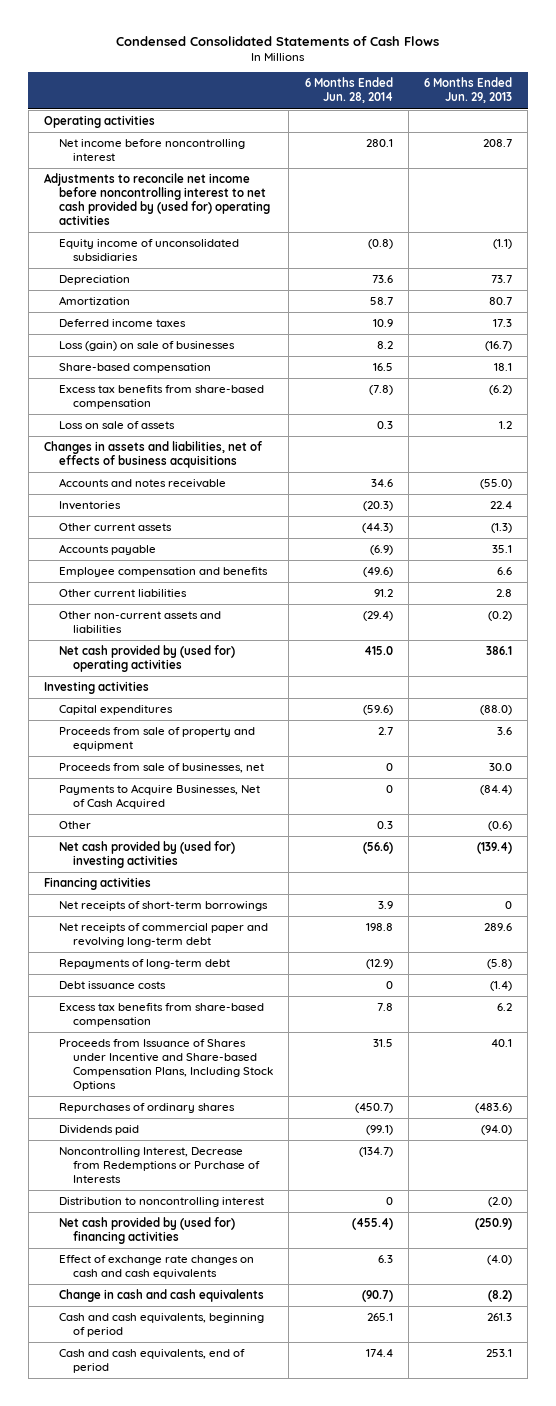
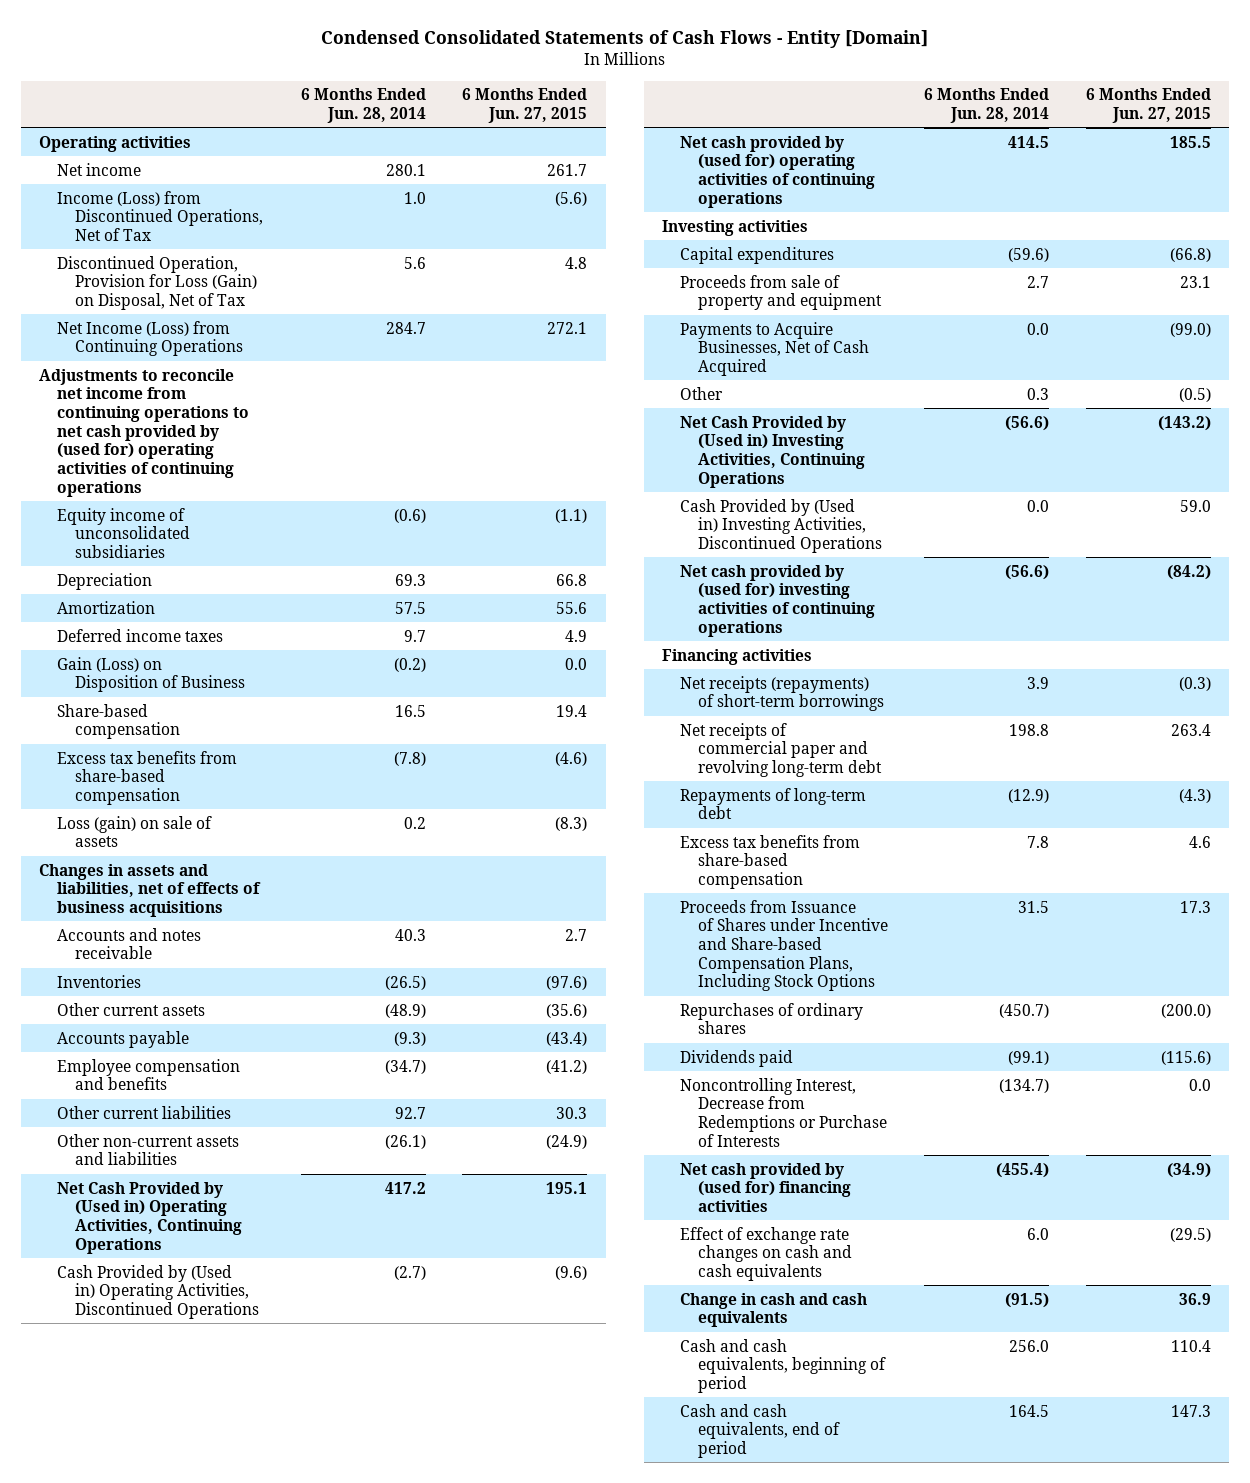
[115,35,439,46] Condensed Consolidated Statements of Cash Flows -> [320,30,928,49] Condensed Consolidated Statements of Cash Flows - Entity [Domain]
[423,77,512,104] 6 Months Ended Jun. 29, 2013 -> none
none -> [462,88,588,123] 6 Months Ended Jun. 27, 2015
[58,139,245,162] Net income before noncontrolling interest -> [56,162,141,176] Net income
none -> [56,190,263,241] Income (Loss) from Discontinued Operations, Net of Tax
none -> [56,255,257,310] Discontinued Operation, Provision for Loss (Gain) on Disposal, Net of Tax
none -> [56,320,243,357] Net Income (Loss) from Continuing Operations
[43,173,270,226] Adjustments to reconcile net income before noncontrolling interest to net cash provided by (used for) operating activities -> [38,368,249,497] Adjustments to reconcile net income from continuing operations to net cash provided by (used for) operating activities of continuing operations
[367,239,393,250] (0.8) -> [394,508,427,523] (0.6)
[371,275,393,284] 73.6 -> [395,573,427,586] 69.3
[369,297,393,306] 58.7 -> [395,601,427,614] 57.5
[372,319,393,328] 10.9 -> [404,629,427,642] 9.7
[58,341,235,352] Loss (gain) on sale of businesses -> [56,656,245,693] Gain (Loss) on Disposition of Business
[376,341,393,350] 8.2 -> [394,657,427,672] (0.2)
[58,421,175,430] Loss on sale of assets -> [56,815,212,848] Loss (gain) on sale of assets
[376,421,393,430] 0.3 -> [404,816,427,829] 0.2
[370,479,393,488] 34.6 -> [395,928,427,941] 40.3
[362,501,393,512] (20.3) -> [385,975,427,990] (26.5)
[361,523,393,534] (44.3) -> [385,1003,427,1018] (48.9)
[369,545,393,556] (6.9) -> [394,1031,427,1046] (9.3)
[362,567,393,578] (49.6) -> [385,1059,427,1074] (34.7)
[373,589,393,598] 91.2 -> [395,1106,427,1119] 92.7
[362,611,393,622] (29.4) -> [385,1134,427,1149] (26.1)
none -> [56,1181,242,1254] Net Cash Provided by (Used in) Operating Activities, Continuing Operations
none -> [56,1264,259,1319] Cash Provided by (Used in) Operating Activities, Discontinued Operations
[58,645,235,673] Net cash provided by (used for) operating activities -> [680,135,876,208] Net cash provided by (used for) operating activities of continuing operations
[363,646,393,656] 415.0 -> [1008,135,1050,148] 414.5
[58,763,264,774] Proceeds from sale of businesses, net -> none
[385,785,393,794] 0 -> [1027,322,1050,335] 0.0
none -> [680,415,866,488] Net Cash Provided by (Used in) Investing Activities, Continuing Operations
none -> [680,498,883,553] Cash Provided by (Used in) Investing Activities, Discontinued Operations
[58,841,235,869] Net cash provided by (used for) investing activities -> [680,564,876,637] Net cash provided by (used for) investing activities of continuing operations
[58,901,268,912] Net receipts of short-term borrowings -> [680,675,885,712] Net receipts (repayments) of short-term borrowings
[58,981,166,990] Debt issuance costs -> none
[58,1197,264,1208] Distribution to noncontrolling interest -> none
[377,1255,393,1264] 6.3 -> [1027,1227,1050,1240] 6.0
[361,1290,393,1303] (90.7) -> [1005,1292,1050,1308] (91.5)
[366,1313,393,1322] 265.1 -> [1009,1339,1050,1352] 256.0
[365,1349,393,1358] 174.4 -> [1009,1404,1050,1417] 164.5

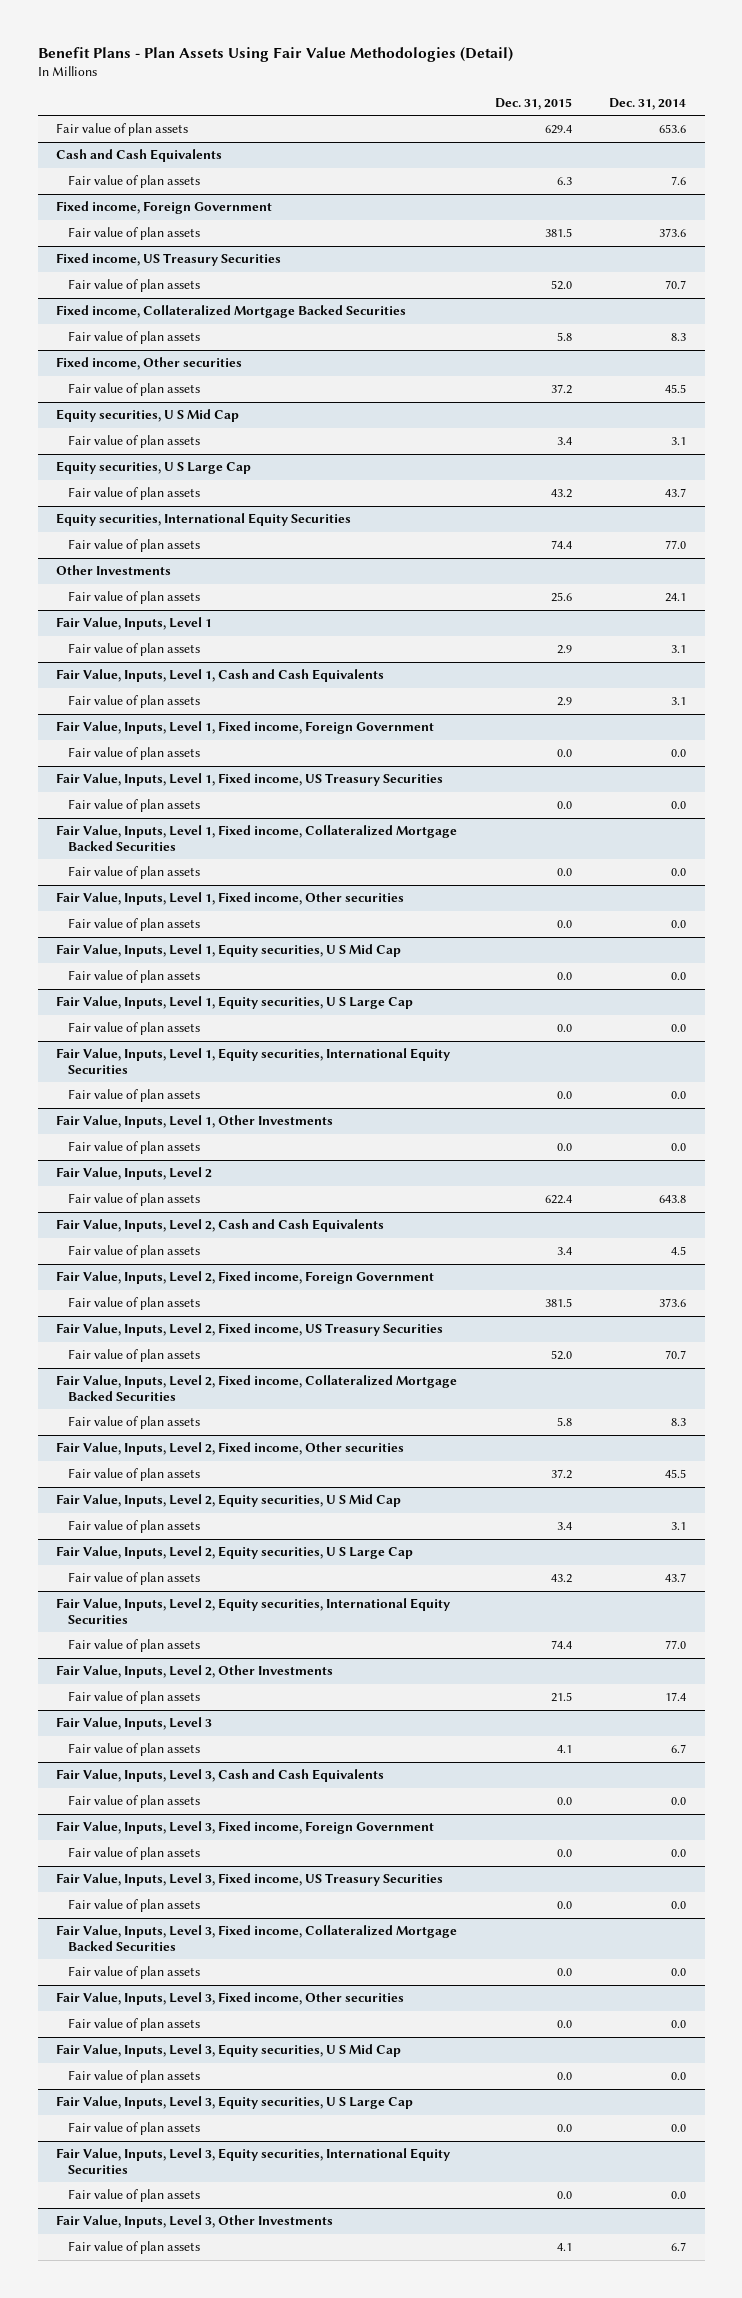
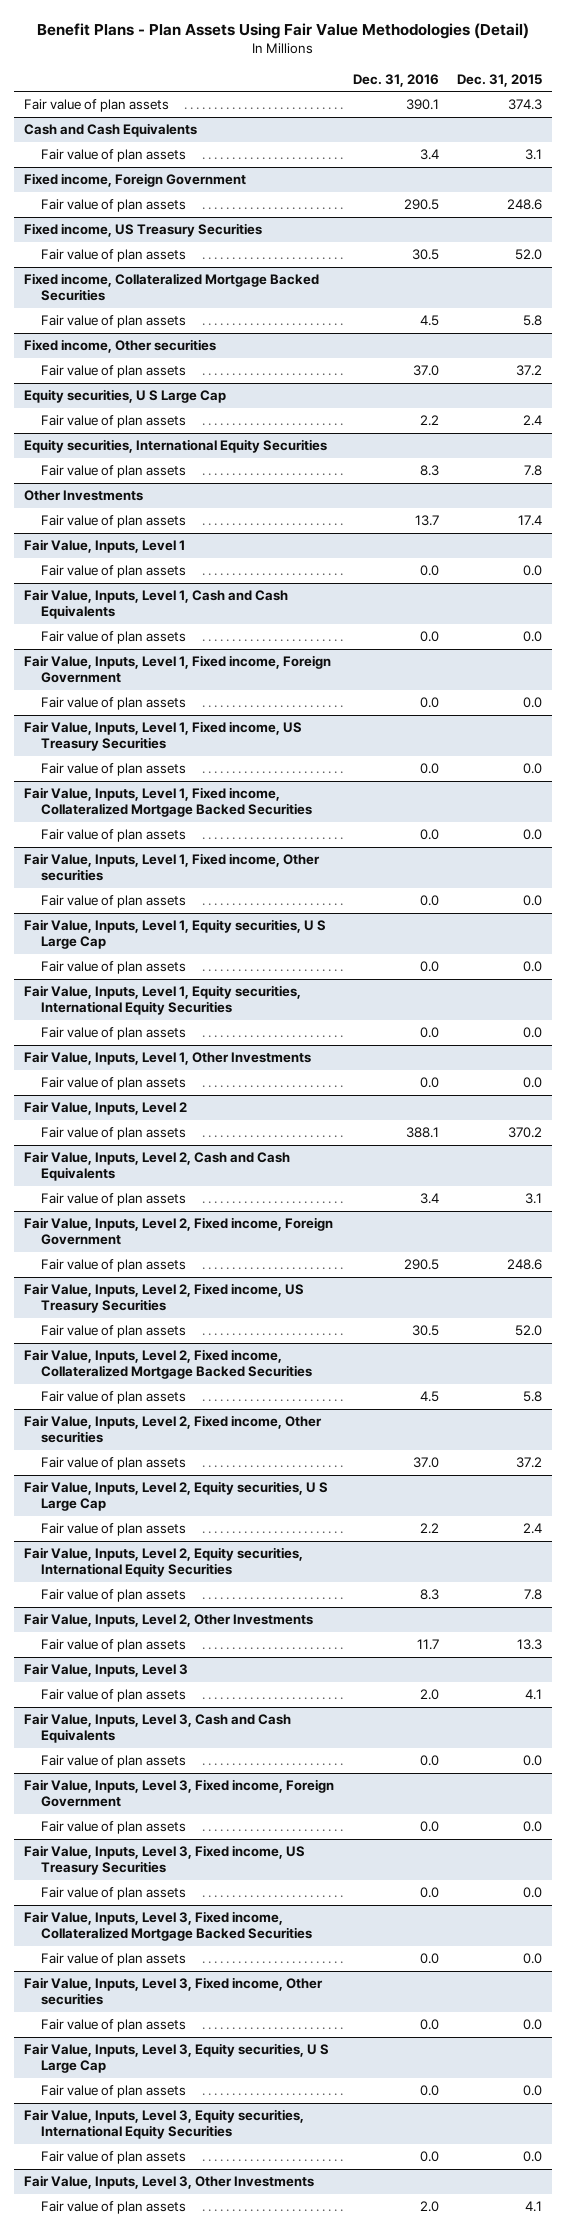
[608,97,686,110] Dec. 31, 2014 -> none
none -> [352,73,439,87] Dec. 31, 2016
[544,125,572,135] 629.4 -> [508,99,543,111] 374.3
[556,177,572,186] 6.3 -> [525,149,543,161] 3.1
[544,228,572,238] 381.5 -> [507,199,543,211] 248.6
[56,409,240,423] Equity securities, U S Mid Cap -> none
[67,435,200,449] Fair value of plan assets -> none
[550,489,572,499] 43.2 -> [523,415,543,427] 2.4
[550,540,572,550] 74.4 -> [524,465,543,477] 7.8
[550,592,572,603] 25.6 -> [518,515,543,527] 17.4
[556,645,572,655] 2.9 -> [523,565,543,577] 0.0
[556,697,572,707] 2.9 -> [523,631,543,643] 0.0
[56,944,402,958] Fair Value, Inputs, Level 1, Equity securities, U S Mid Cap -> none
[67,970,200,984] Fair value of plan assets -> none
[544,1195,572,1205] 622.4 -> [508,1127,543,1139] 370.2
[556,1247,572,1256] 3.4 -> [525,1193,543,1205] 3.1
[544,1298,572,1308] 381.5 -> [507,1259,543,1271] 248.6
[56,1494,402,1508] Fair Value, Inputs, Level 2, Equity securities, U S Mid Cap -> none
[67,1520,200,1534] Fair value of plan assets -> none
[550,1574,572,1584] 43.2 -> [523,1523,543,1535] 2.4
[550,1640,572,1650] 74.4 -> [524,1589,543,1601] 7.8
[550,1692,572,1703] 21.5 -> [517,1639,543,1651] 13.3
[56,2044,402,2058] Fair Value, Inputs, Level 3, Equity securities, U S Mid Cap -> none
[67,2070,200,2084] Fair value of plan assets -> none

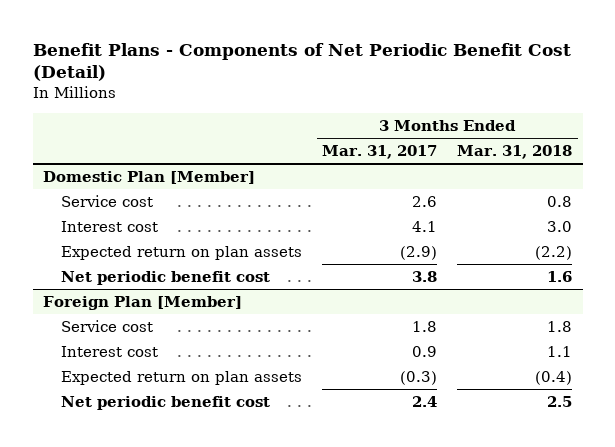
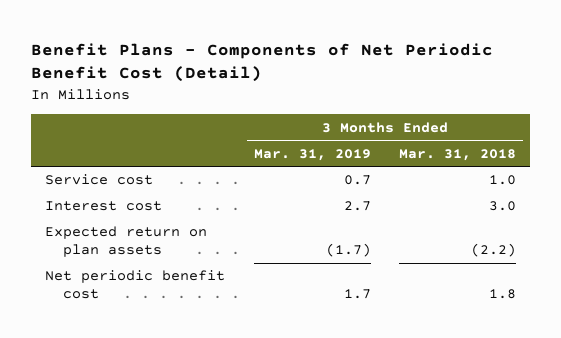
[322,144,438,159] Mar. 31, 2017 -> none
none -> [253,148,371,161] Mar. 31, 2019
[42,170,255,184] Domestic Plan [Member] -> none
[547,195,573,207] 0.8 -> [488,175,516,186] 1.0
[42,295,242,310] Foreign Plan [Member] -> none
[61,319,154,332] Service cost -> none
[61,345,159,357] Interest cost -> none
[61,370,303,385] Expected return on plan assets -> none
[61,395,271,410] Net periodic benefit cost -> none
[547,270,573,282] 1.6 -> [488,289,516,300] 1.8

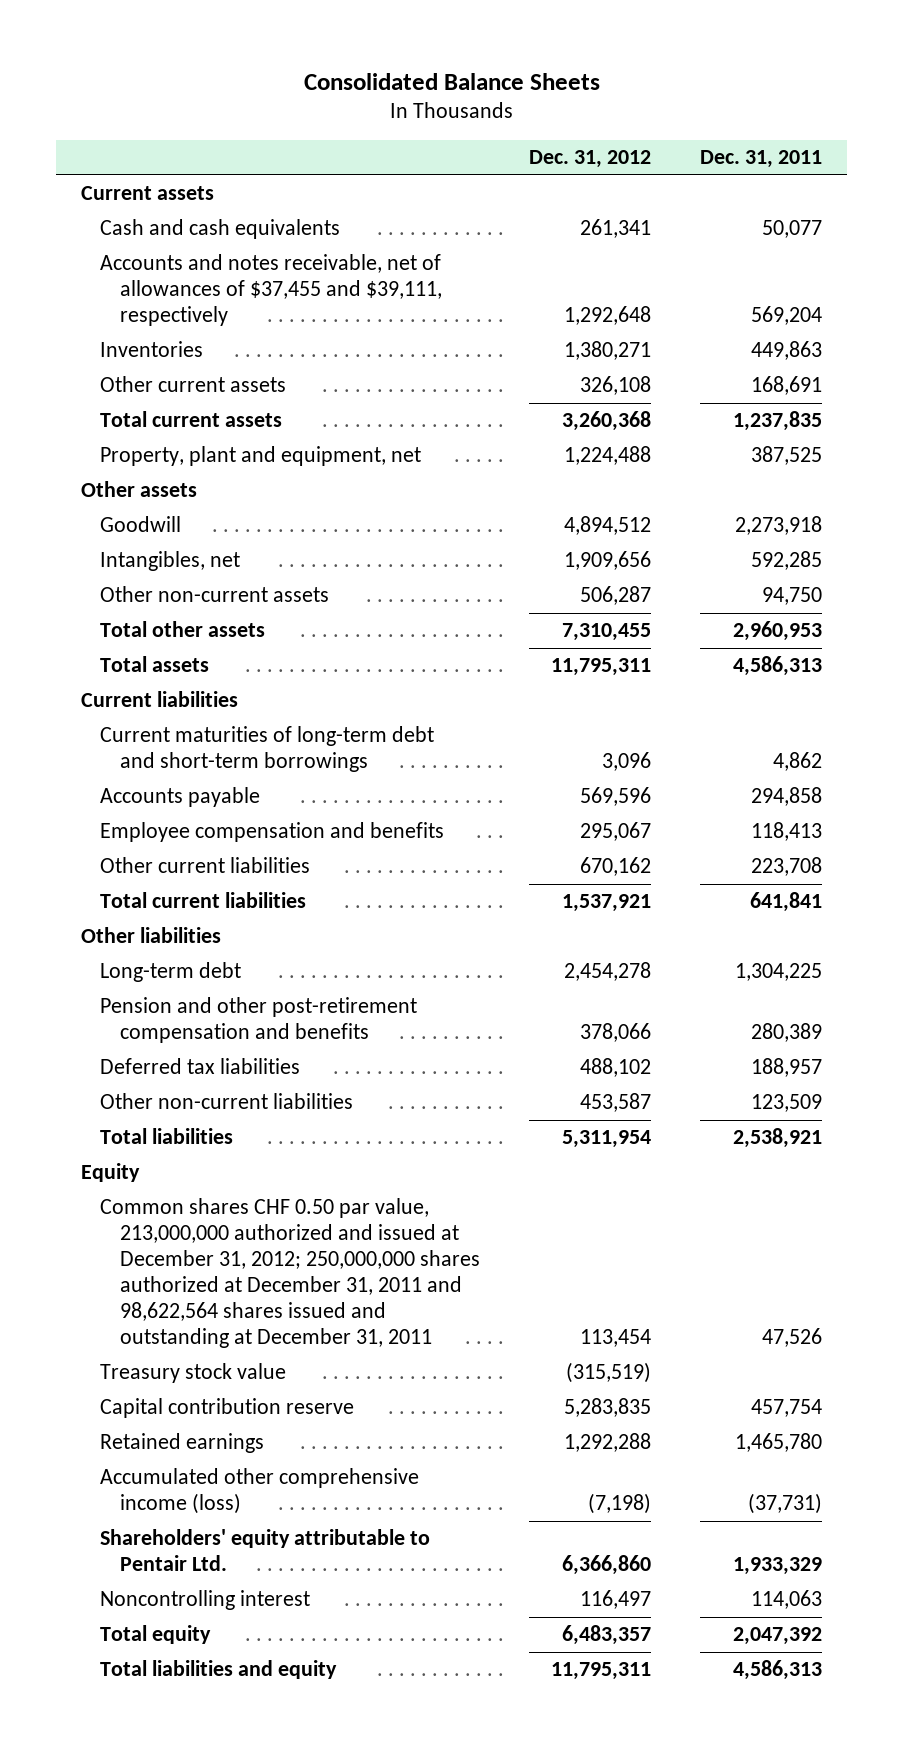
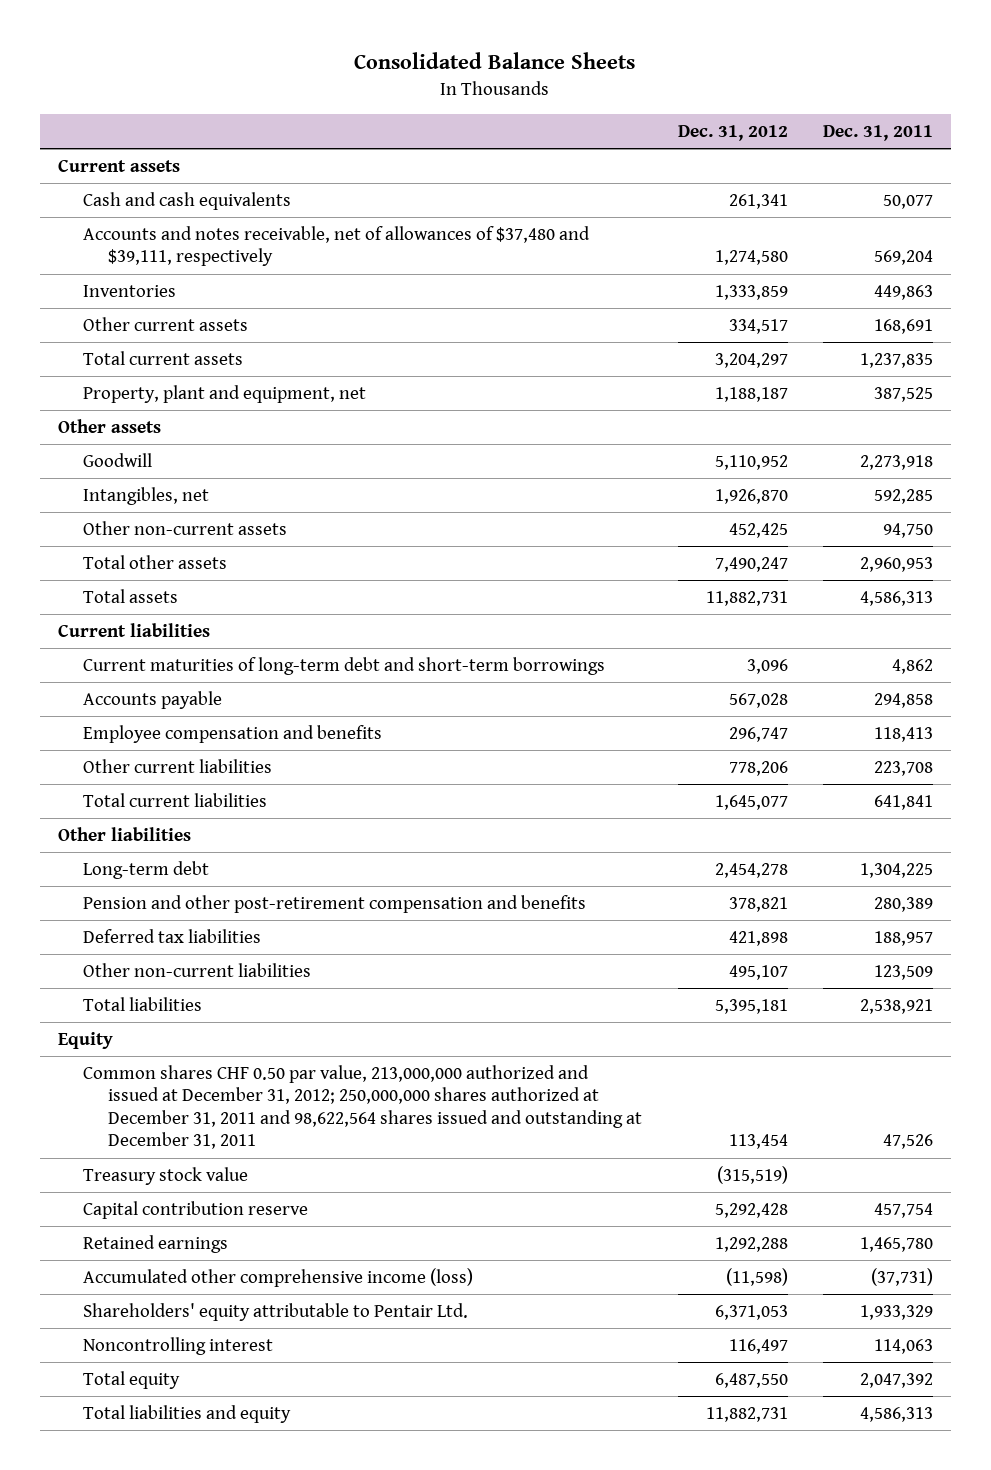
[100,254,442,327] Accounts and notes receivable, net of allowances of $37,455 and $39,111, respectively -> [83,226,591,267] Accounts and notes receivable, net of allowances of $37,480 and $39,111, respectively
[563,306,651,326] 1,292,648 -> [714,250,788,266] 1,274,580
[563,341,651,361] 1,380,271 -> [714,285,788,301] 1,333,859
[579,376,651,396] 326,108 -> [728,319,788,335] 334,517
[561,411,651,432] 3,260,368 -> [714,353,788,369] 3,204,297
[563,446,651,466] 1,224,488 -> [714,387,788,403] 1,188,187
[563,516,651,536] 4,894,512 -> [714,455,788,471] 5,110,952
[563,551,651,571] 1,909,656 -> [714,489,788,505] 1,926,870
[579,586,651,606] 506,287 -> [728,523,788,539] 452,425
[561,623,651,642] 7,310,455 -> [714,557,788,573] 7,490,247
[550,658,651,677] 11,795,311 -> [705,591,788,607] 11,882,731
[579,787,651,807] 569,596 -> [728,693,788,709] 567,028
[579,822,651,842] 295,067 -> [728,727,788,743] 296,747
[579,857,651,877] 670,162 -> [728,761,788,777] 778,206
[561,894,651,913] 1,537,921 -> [714,795,788,811] 1,645,077
[579,1023,651,1043] 378,066 -> [728,897,788,913] 378,821
[579,1058,651,1078] 488,102 -> [728,931,788,947] 421,898
[579,1093,651,1113] 453,587 -> [728,965,788,981] 495,107
[561,1130,651,1149] 5,311,954 -> [714,999,788,1015] 5,395,181
[563,1398,651,1418] 5,283,835 -> [714,1203,788,1219] 5,292,428
[587,1493,651,1515] (7,198) -> [725,1268,788,1287] (11,598)
[561,1555,651,1576] 6,366,860 -> [714,1305,788,1321] 6,371,053
[561,1625,651,1646] 6,483,357 -> [714,1373,788,1389] 6,487,550
[550,1662,651,1681] 11,795,311 -> [705,1407,788,1423] 11,882,731

